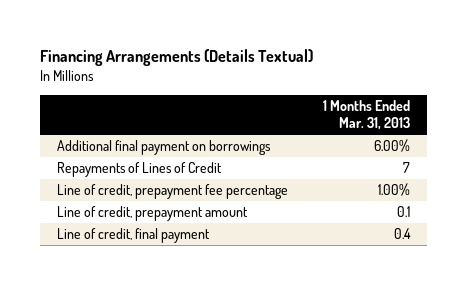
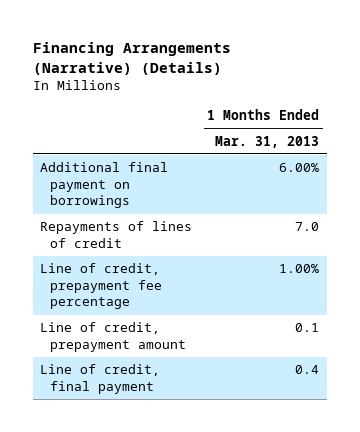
[39,48,313,66] Financing Arrangements (Details Textual) -> [32,41,231,75] Financing Arrangements (Narrative) (Details)
[57,162,223,178] Repayments of Lines of Credit -> [40,221,193,248] Repayments of lines of credit
[402,162,410,174] 7 -> [295,222,320,232] 7.0

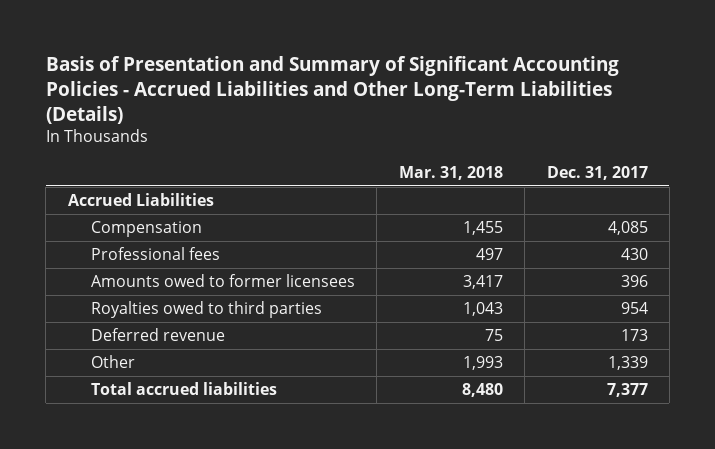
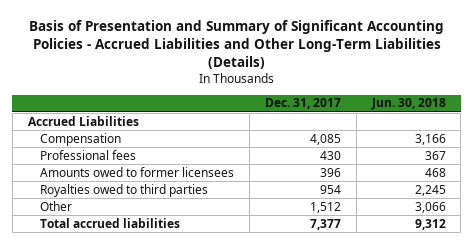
[398,165,503,180] Mar. 31, 2018 -> none
none -> [370,98,446,111] Jun. 30, 2018
[91,328,226,342] Deferred revenue -> none
[607,356,648,371] 1,339 -> [310,201,342,213] 1,512

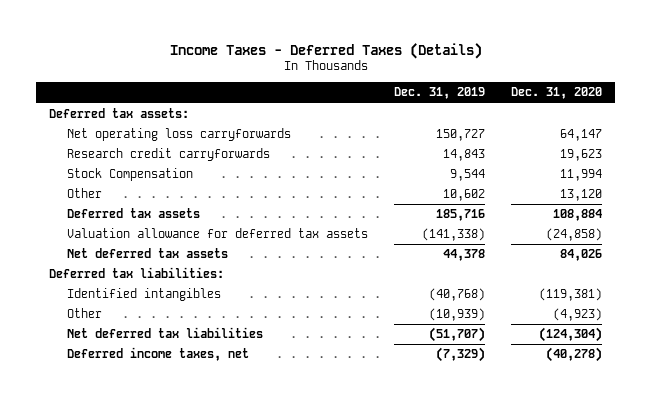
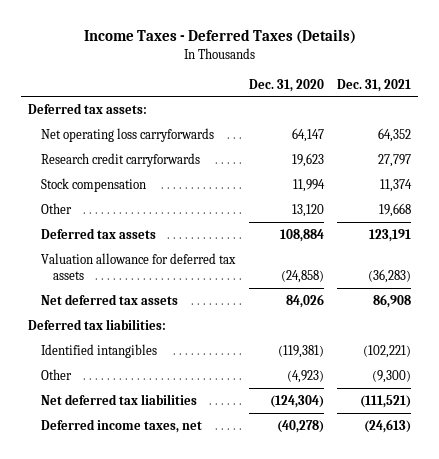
[393,87,485,100] Dec. 31, 2019 -> none
none -> [337,78,412,92] Dec. 31, 2021
[66,168,193,182] Stock Compensation -> [40,177,146,192] Stock compensation

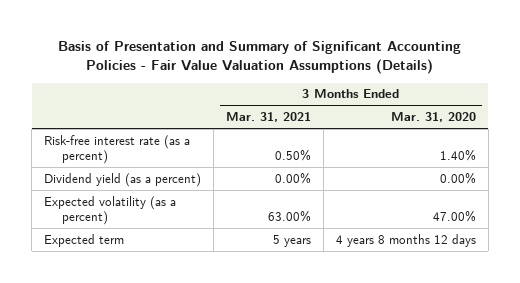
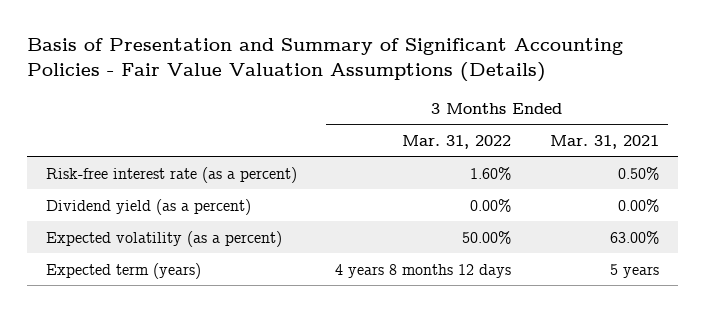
[391,112,477,123] Mar. 31, 2020 -> none
none -> [402,134,512,149] Mar. 31, 2022
[44,233,125,247] Expected term -> [45,262,201,279] Expected term (years)

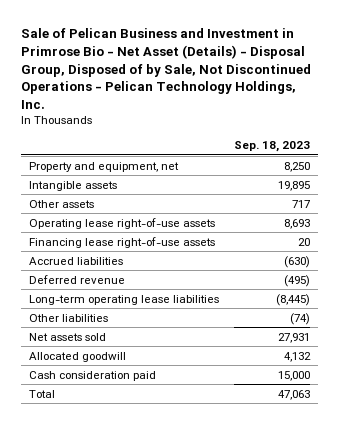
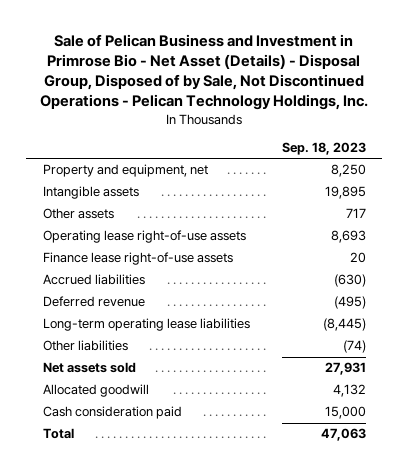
[28,236,215,248] Financing lease right-of-use assets -> [42,252,233,266] Finance lease right-of-use assets

